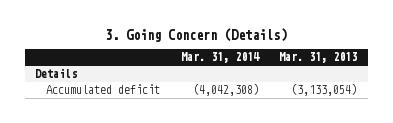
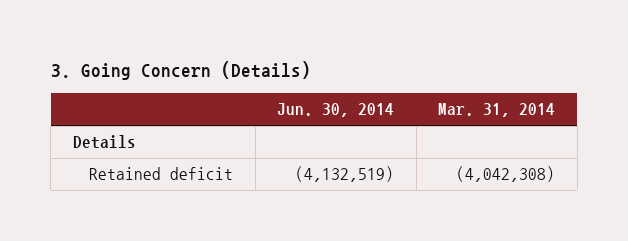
[279,52,358,64] Mar. 31, 2013 -> none
none -> [277,103,395,118] Jun. 30, 2014
[45,84,160,95] Accumulated deficit -> [89,167,234,181] Retained deficit

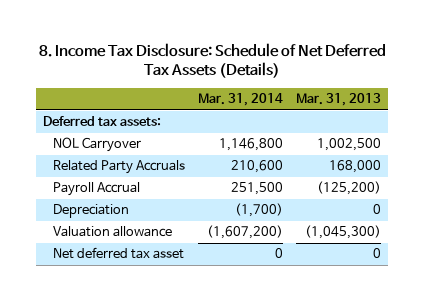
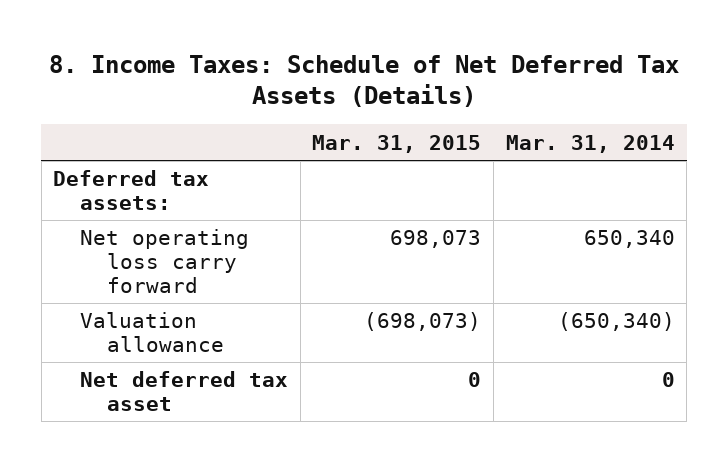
[38,42,386,79] 8. Income Tax Disclosure: Schedule of Net Deferred Tax Assets (Details) -> [49,54,680,108] 8. Income Taxes: Schedule of Net Deferred Tax Assets (Details)
[295,93,381,107] Mar. 31, 2013 -> none
none -> [312,134,482,153] Mar. 31, 2015
[52,137,141,153] NOL Carryover -> none
[52,160,185,175] Related Party Accruals -> none
[52,182,140,197] Payroll Accrual -> none
[52,204,129,219] Depreciation -> none
none -> [80,229,250,293] Net operating loss carry forward
[206,225,283,240] (1,607,200) -> [557,312,675,332] (650,340)

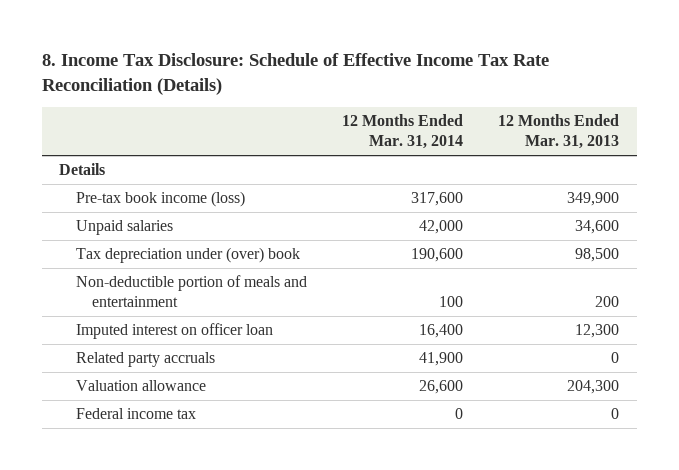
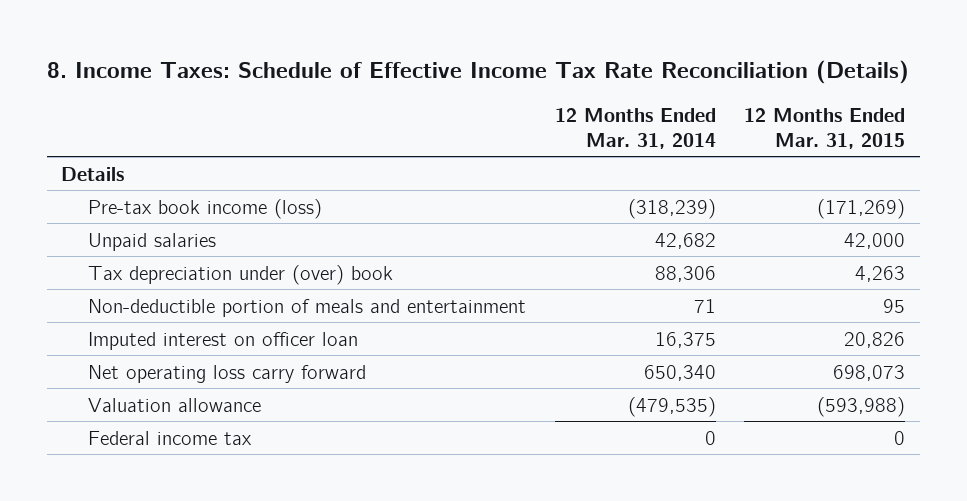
[41,53,549,96] 8. Income Tax Disclosure: Schedule of Effective Income Tax Rate Reconciliation (Details) -> [46,60,909,85] 8. Income Taxes: Schedule of Effective Income Tax Rate Reconciliation (Details)
[498,114,620,150] 12 Months Ended Mar. 31, 2013 -> none
none -> [744,107,906,149] 12 Months Ended Mar. 31, 2015
[75,352,215,368] Related party accruals -> none
[410,192,463,207] 317,600 -> [627,198,716,219] (318,239)
[418,220,463,235] 42,000 -> [654,232,716,249] 42,682
[410,248,463,263] 190,600 -> [654,265,716,282] 88,306
[438,296,463,308] 100 -> [693,298,716,313] 71
[418,324,463,339] 16,400 -> [654,331,716,348] 16,375
none -> [87,364,366,383] Net operating loss carry forward
[418,380,463,395] 26,600 -> [627,396,716,417] (479,535)

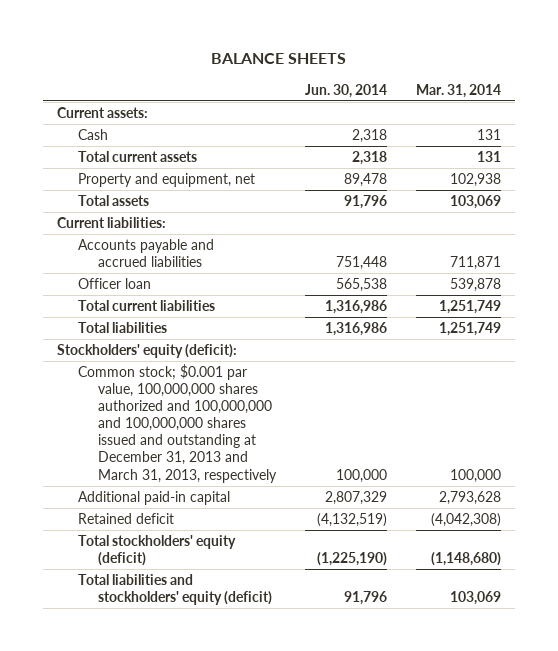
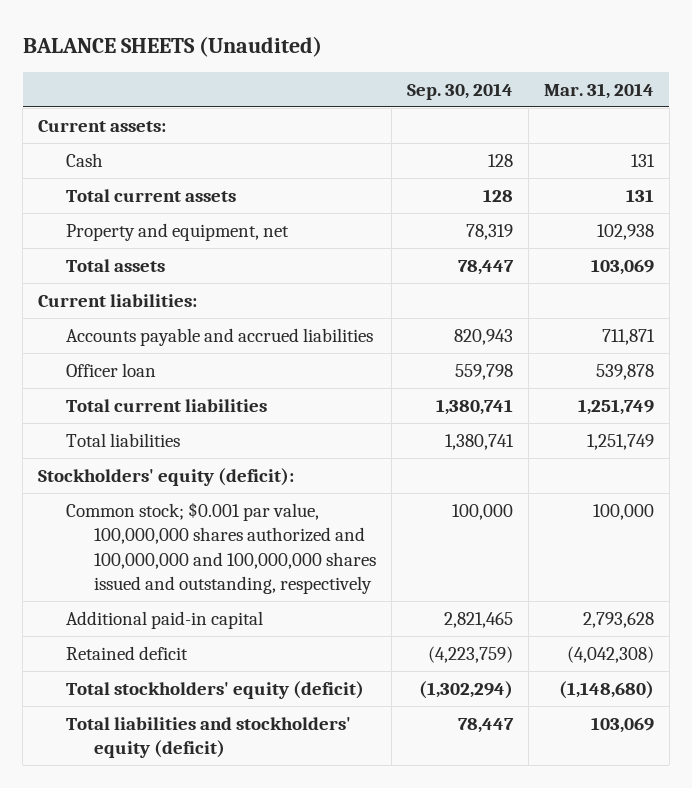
[210,53,346,65] BALANCE SHEETS -> [22,35,322,57] BALANCE SHEETS (Unaudited)
[305,83,388,98] Jun. 30, 2014 -> none
none -> [407,82,514,100] Sep. 30, 2014
[77,364,278,483] Common stock; $0.001 par value, 100,000,000 shares authorized and 100,000,000 and 100,000,000 shares issued and outstanding at December 31, 2013 and March 31, 2013, respectively -> [66,501,377,594] Common stock; $0.001 par value, 100,000,000 shares authorized and 100,000,000 and 100,000,000 shares issued and outstanding, respectively

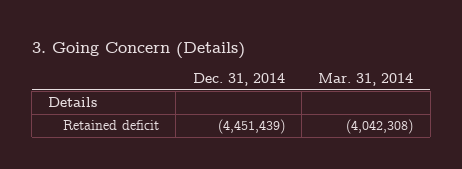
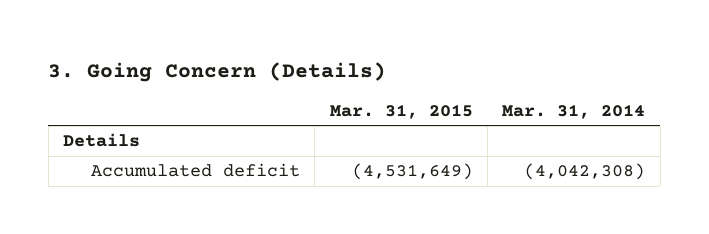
[192,73,285,87] Dec. 31, 2014 -> none
none -> [329,103,473,119] Mar. 31, 2015
[62,120,159,131] Retained deficit -> [90,163,300,178] Accumulated deficit

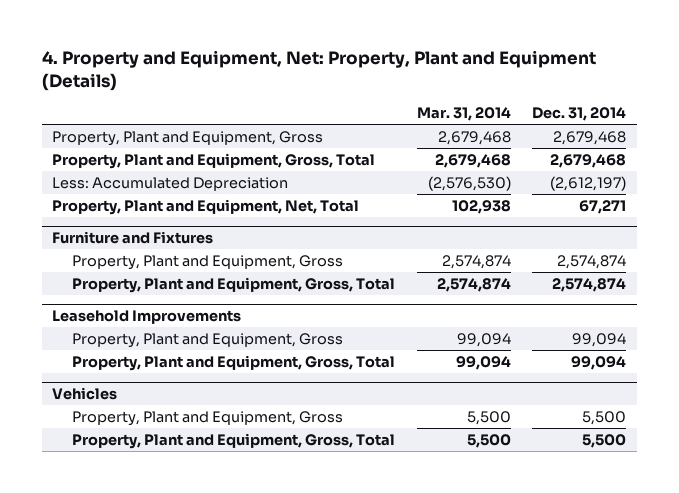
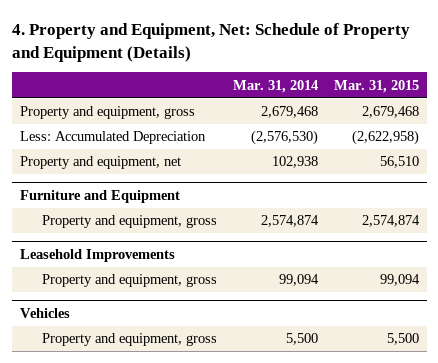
[41,50,596,92] 4. Property and Equipment, Net: Property, Plant and Equipment (Details) -> [11,22,410,62] 4. Property and Equipment, Net: Schedule of Property and Equipment (Details)
[532,107,627,122] Dec. 31, 2014 -> none
none -> [333,79,419,93] Mar. 31, 2015
[52,152,376,169] Property, Plant and Equipment, Gross, Total -> none
[52,130,324,146] Property, Plant and Equipment, Gross -> [19,106,195,120] Property and equipment, gross
[72,276,396,293] Property, Plant and Equipment, Gross, Total -> none
[52,198,360,215] Property, Plant and Equipment, Net, Total -> [19,156,181,170] Property and equipment, net
[52,231,214,245] Furniture and Fixtures -> [19,190,180,204] Furniture and Equipment
[72,254,344,270] Property, Plant and Equipment, Gross -> [41,215,217,229] Property and equipment, gross
[72,354,396,371] Property, Plant and Equipment, Gross, Total -> none
[72,332,344,348] Property, Plant and Equipment, Gross -> [41,274,217,288] Property and equipment, gross
[72,432,396,449] Property, Plant and Equipment, Gross, Total -> none
[72,410,344,426] Property, Plant and Equipment, Gross -> [41,333,217,347] Property and equipment, gross

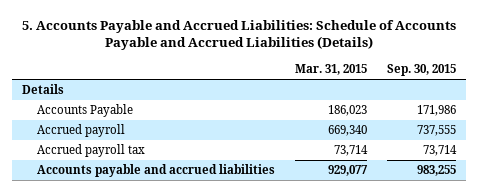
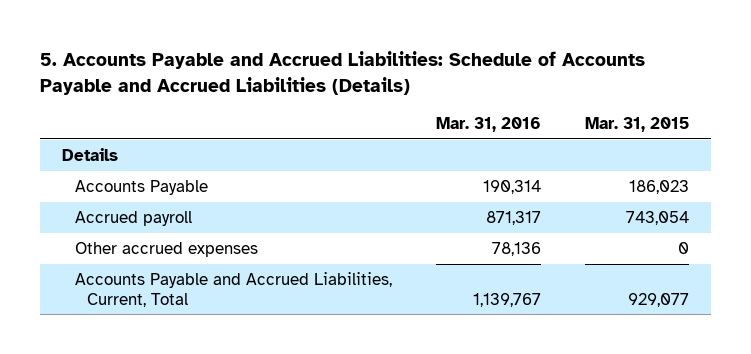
[386,64,456,77] Sep. 30, 2015 -> none
none -> [435,117,541,133] Mar. 31, 2016
[37,144,146,158] Accrued payroll tax -> none
[327,125,367,137] 669,340 -> [625,210,689,225] 743,054
none -> [74,241,258,257] Other accrued expenses
[37,164,276,178] Accounts payable and accrued liabilities -> [74,271,392,307] Accounts Payable and Accrued Liabilities, Current, Total

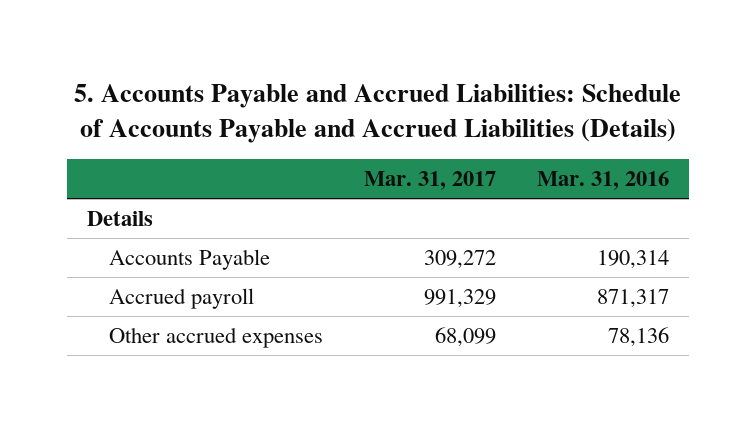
[584,117,689,133] Mar. 31, 2015 -> none
none -> [363,171,496,191] Mar. 31, 2017
[74,271,392,307] Accounts Payable and Accrued Liabilities, Current, Total -> none

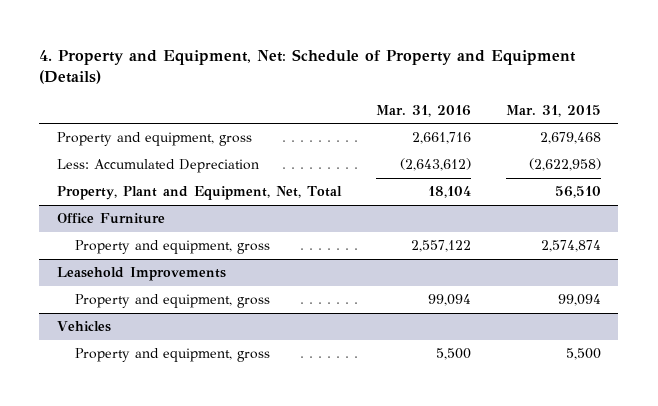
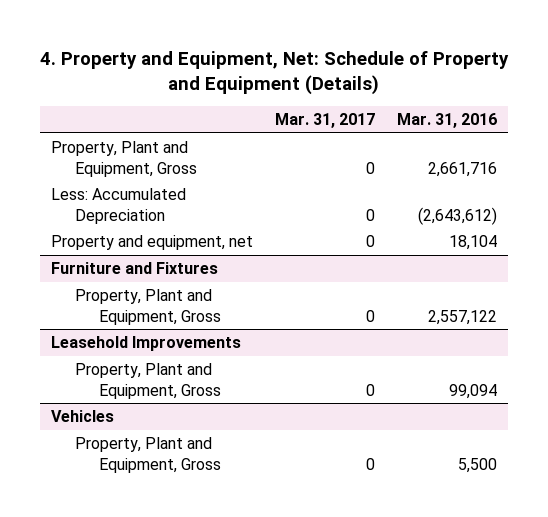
[505,104,601,117] Mar. 31, 2015 -> none
none -> [275,113,376,129] Mar. 31, 2017
[56,132,252,147] Property and equipment, gross -> [50,141,198,177] Property, Plant and Equipment, Gross
[56,186,342,201] Property, Plant and Equipment, Net, Total -> [50,235,253,251] Property and equipment, net
[56,213,165,225] Office Furniture -> [50,262,218,275] Furniture and Fixtures
[75,240,271,255] Property and equipment, gross -> [75,289,222,325] Property, Plant and Equipment, Gross
[75,294,271,309] Property and equipment, gross -> [75,363,222,399] Property, Plant and Equipment, Gross
[75,348,271,363] Property and equipment, gross -> [75,437,222,473] Property, Plant and Equipment, Gross

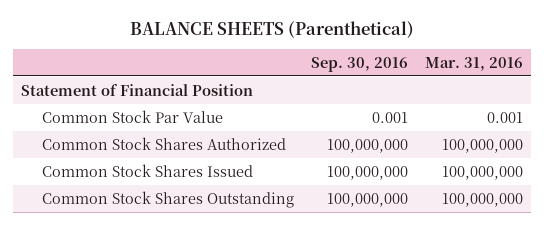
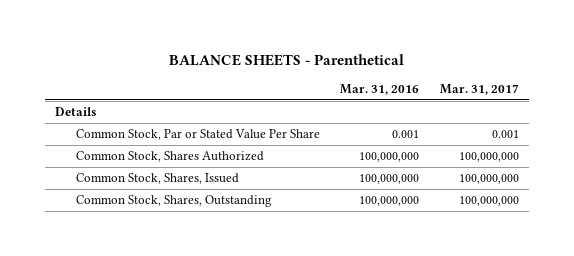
[129,20,414,38] BALANCE SHEETS (Parenthetical) -> [168,53,404,66] BALANCE SHEETS - Parenthetical
[311,56,409,72] Sep. 30, 2016 -> none
none -> [439,84,519,96] Mar. 31, 2017
[20,83,253,96] Statement of Financial Position -> none
none -> [54,107,97,117] Details
[42,109,224,123] Common Stock Par Value -> [75,129,320,141] Common Stock, Par or Stated Value Per Share
[42,136,287,150] Common Stock Shares Authorized -> [75,151,264,163] Common Stock, Shares Authorized
[42,163,254,177] Common Stock Shares Issued -> [75,173,239,185] Common Stock, Shares, Issued
[42,190,295,208] Common Stock Shares Outstanding -> [75,195,272,208] Common Stock, Shares, Outstanding

